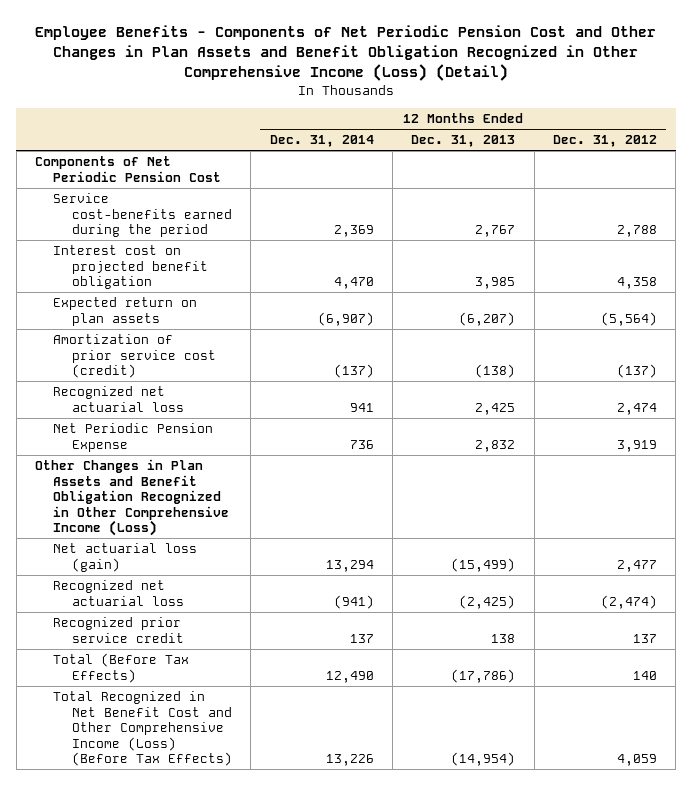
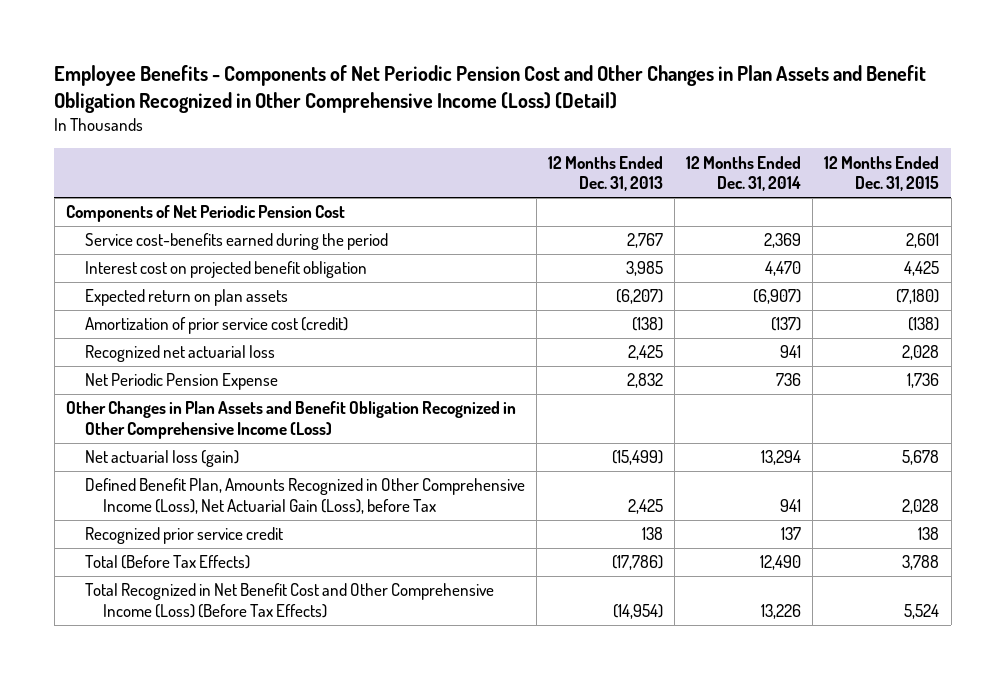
[553,135,658,148] Dec. 31, 2012 -> none
none -> [824,155,940,192] 12 Months Ended Dec. 31, 2015
[53,580,184,606] Recognized net actuarial loss -> [84,478,525,515] Defined Benefit Plan, Amounts Recognized in Other Comprehensive Income (Loss), Net Actuarial Gain (Loss), before Tax
[333,594,374,609] (941) -> [780,499,802,513] 941
[459,594,516,609] (2,425) -> [627,499,663,515] 2,425

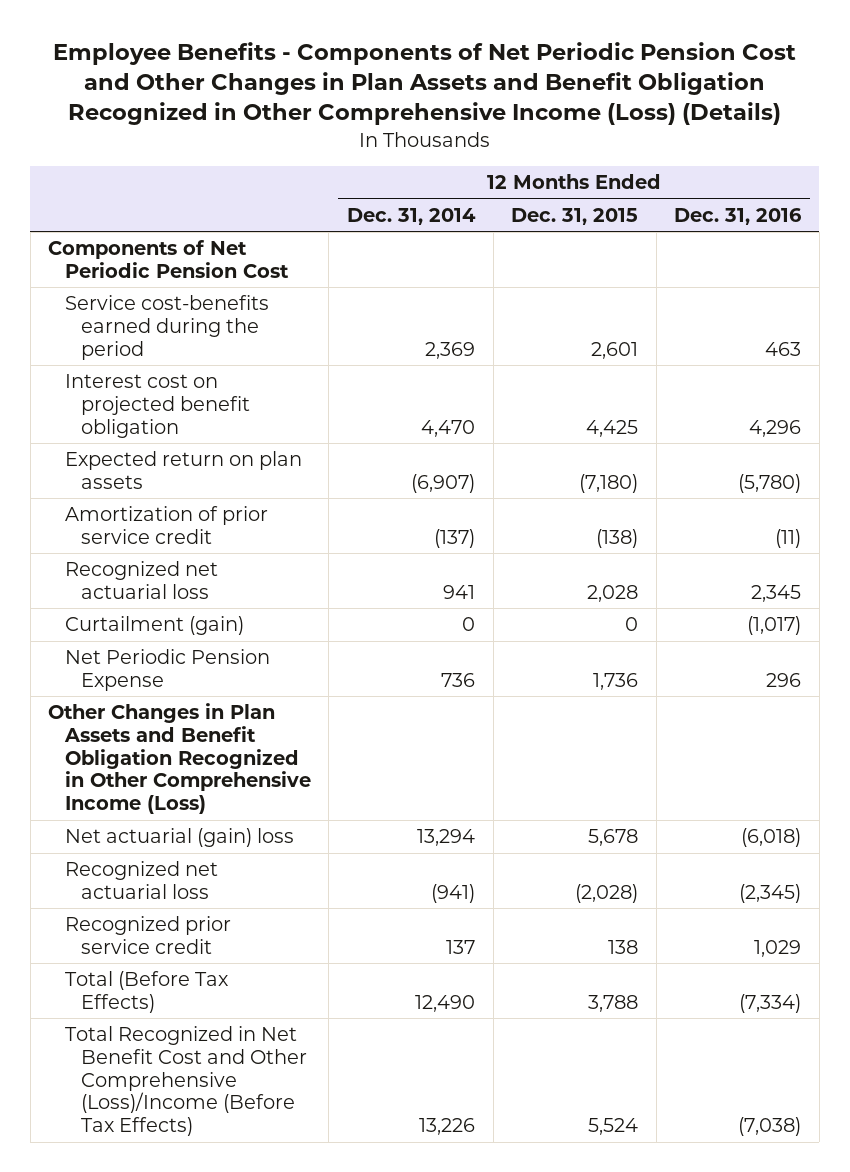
[54,65,927,113] Employee Benefits - Components of Net Periodic Pension Cost and Other Changes in Plan Assets and Benefit Obligation Recognized in Other Comprehensive Income (Loss) (Detail) -> [52,42,796,126] Employee Benefits - Components of Net Periodic Pension Cost and Other Changes in Plan Assets and Benefit Obligation Recognized in Other Comprehensive Income (Loss) (Details)
[547,155,663,192] 12 Months Ended Dec. 31, 2013 -> none
none -> [674,207,803,225] Dec. 31, 2016
[84,317,348,335] Amortization of prior service cost (credit) -> [64,506,268,544] Amortization of prior service credit
none -> [64,616,244,636] Curtailment (gain)
[84,450,239,468] Net actuarial loss (gain) -> [64,828,294,848] Net actuarial (gain) loss
[84,478,525,515] Defined Benefit Plan, Amounts Recognized in Other Comprehensive Income (Loss), Net Actuarial Gain (Loss), before Tax -> [64,861,218,899] Recognized net actuarial loss
[780,499,802,513] 941 -> [430,883,475,903] (941)
[902,499,940,515] 2,028 -> [575,883,639,903] (2,028)
[84,583,494,619] Total Recognized in Net Benefit Cost and Other Comprehensive Income (Loss) (Before Tax Effects) -> [64,1026,308,1137] Total Recognized in Net Benefit Cost and Other Comprehensive (Loss)/Income (Before Tax Effects)

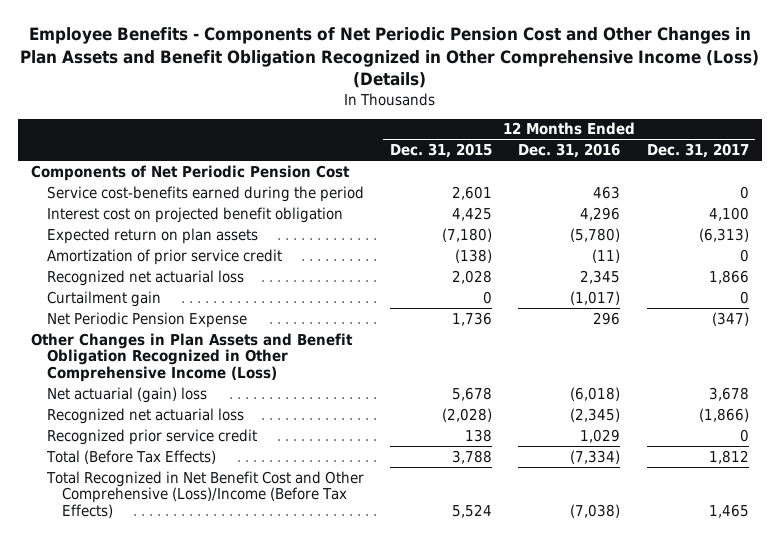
[346,207,476,225] Dec. 31, 2014 -> none
none -> [646,143,749,159] Dec. 31, 2017
[64,616,244,636] Curtailment (gain) -> [46,290,161,307] Curtailment gain

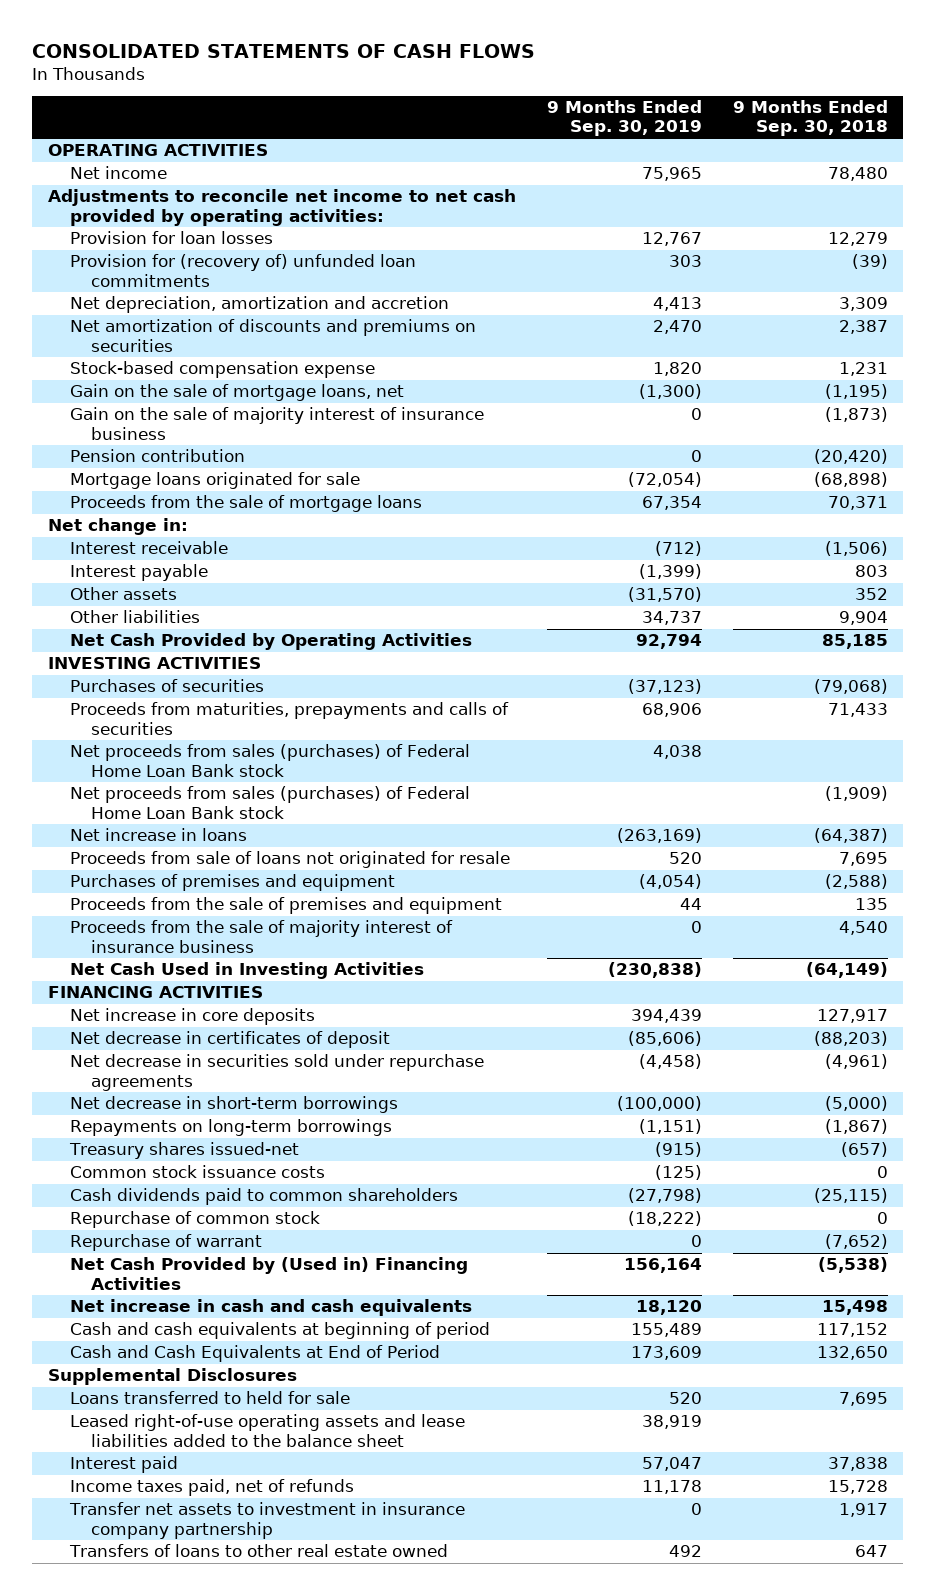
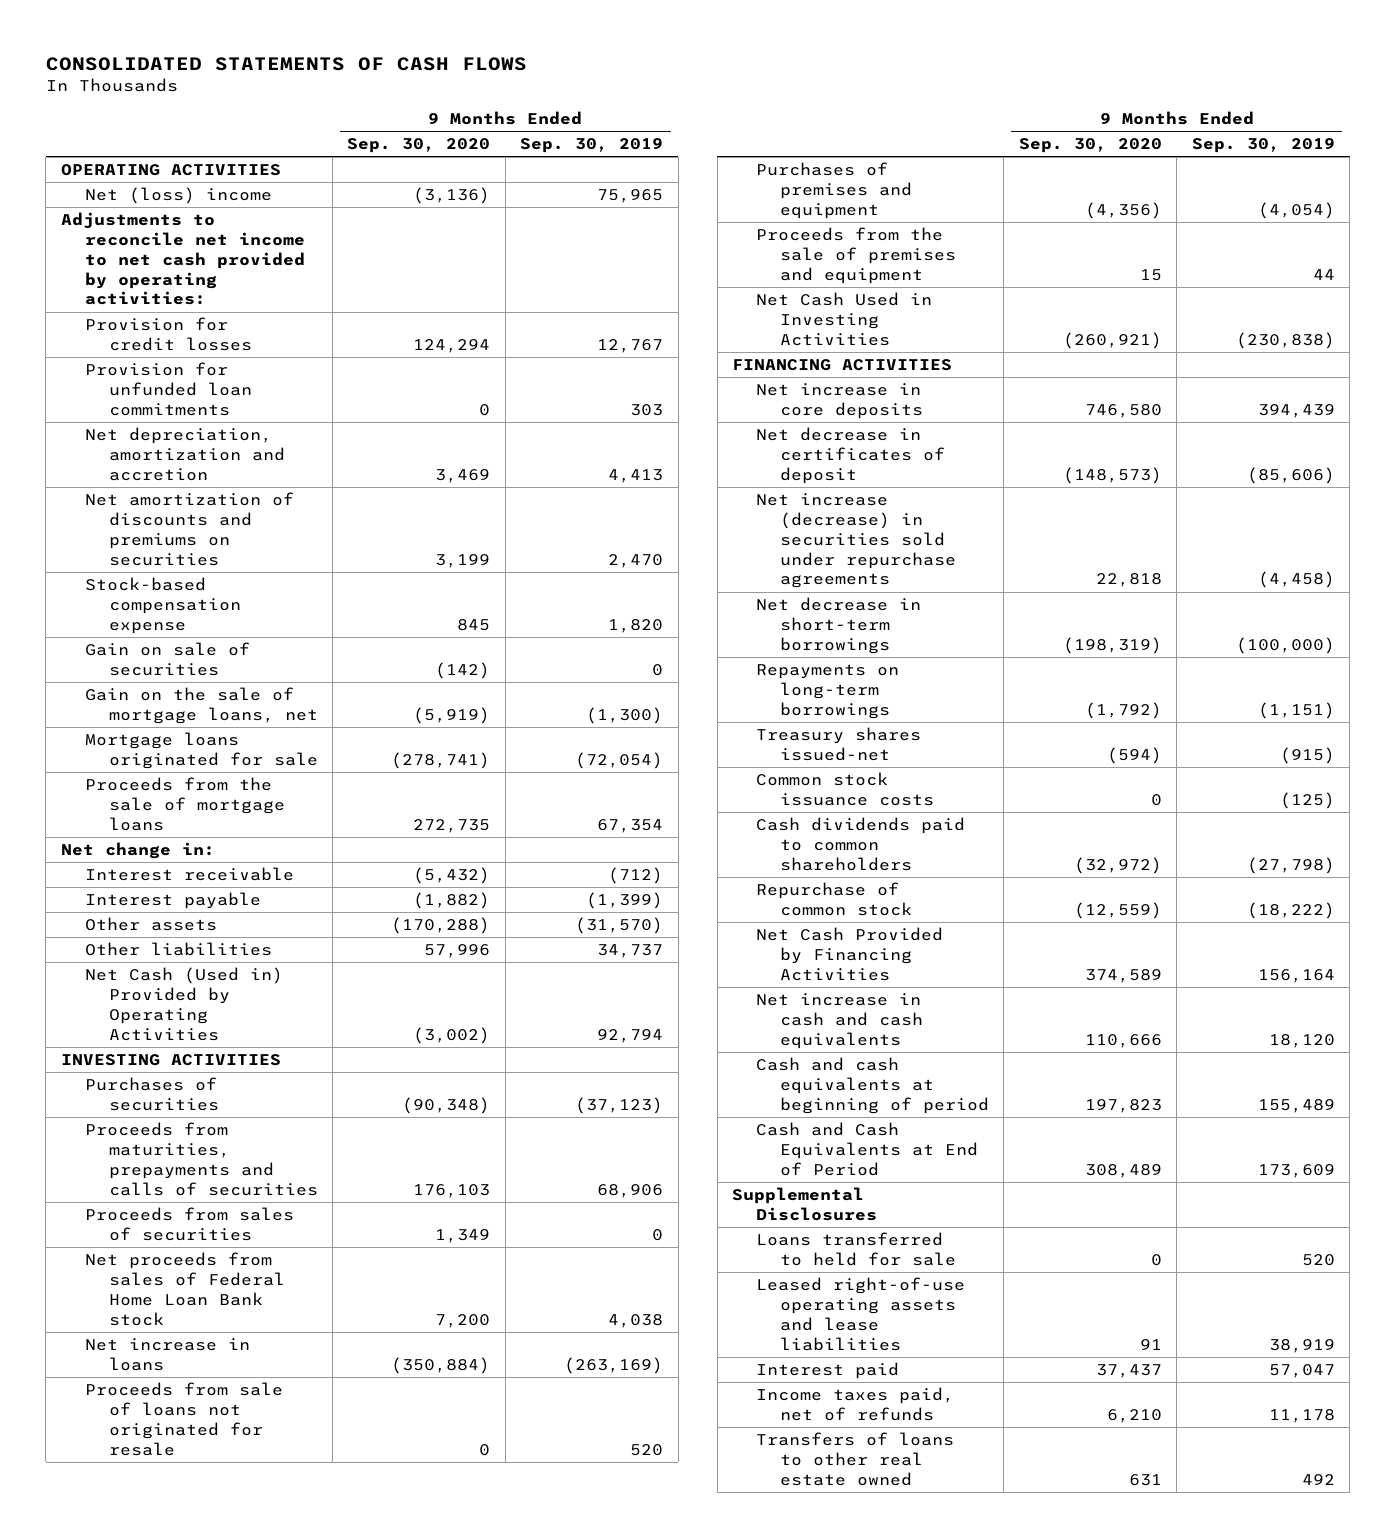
[732,100,888,137] 9 Months Ended Sep. 30, 2018 -> none
none -> [347,138,491,154] Sep. 30, 2020
[69,166,167,180] Net income -> [84,186,272,204] Net (loss) income
[69,231,273,245] Provision for loan losses -> [84,316,252,351] Provision for credit losses
[69,254,416,287] Provision for (recovery of) unfunded loan commitments -> [84,361,252,416] Provision for unfunded loan commitments
none -> [84,641,250,676] Gain on sale of securities
[69,407,484,440] Gain on the sale of majority interest of insurance business -> none
[69,449,245,463] Pension contribution -> none
[69,633,472,651] Net Cash Provided by Operating Activities -> [84,966,283,1041] Net Cash (Used in) Provided by Operating Activities
[69,786,470,819] Net proceeds from sales (purchases) of Federal Home Loan Bank stock -> none
none -> [84,1206,294,1241] Proceeds from sales of securities
[69,744,470,777] Net proceeds from sales (purchases) of Federal Home Loan Bank stock -> [84,1251,285,1326] Net proceeds from sales of Federal Home Loan Bank stock
[69,920,453,953] Proceeds from the sale of majority interest of insurance business -> none
[69,1054,484,1091] Net decrease in securities sold under repurchase agreements -> [756,492,957,589] Net increase (decrease) in securities sold under repurchase agreements
[69,1234,262,1252] Repurchase of warrant -> none
[69,1257,468,1290] Net Cash Provided by (Used in) Financing Activities -> [756,926,944,981] Net Cash Provided by Financing Activities
[69,1414,465,1447] Leased right-of-use operating assets and lease liabilities added to the balance sheet -> [756,1276,966,1351] Leased right-of-use operating assets and lease liabilities
[68,1502,465,1539] Transfer net assets to investment in insurance company partnership -> none

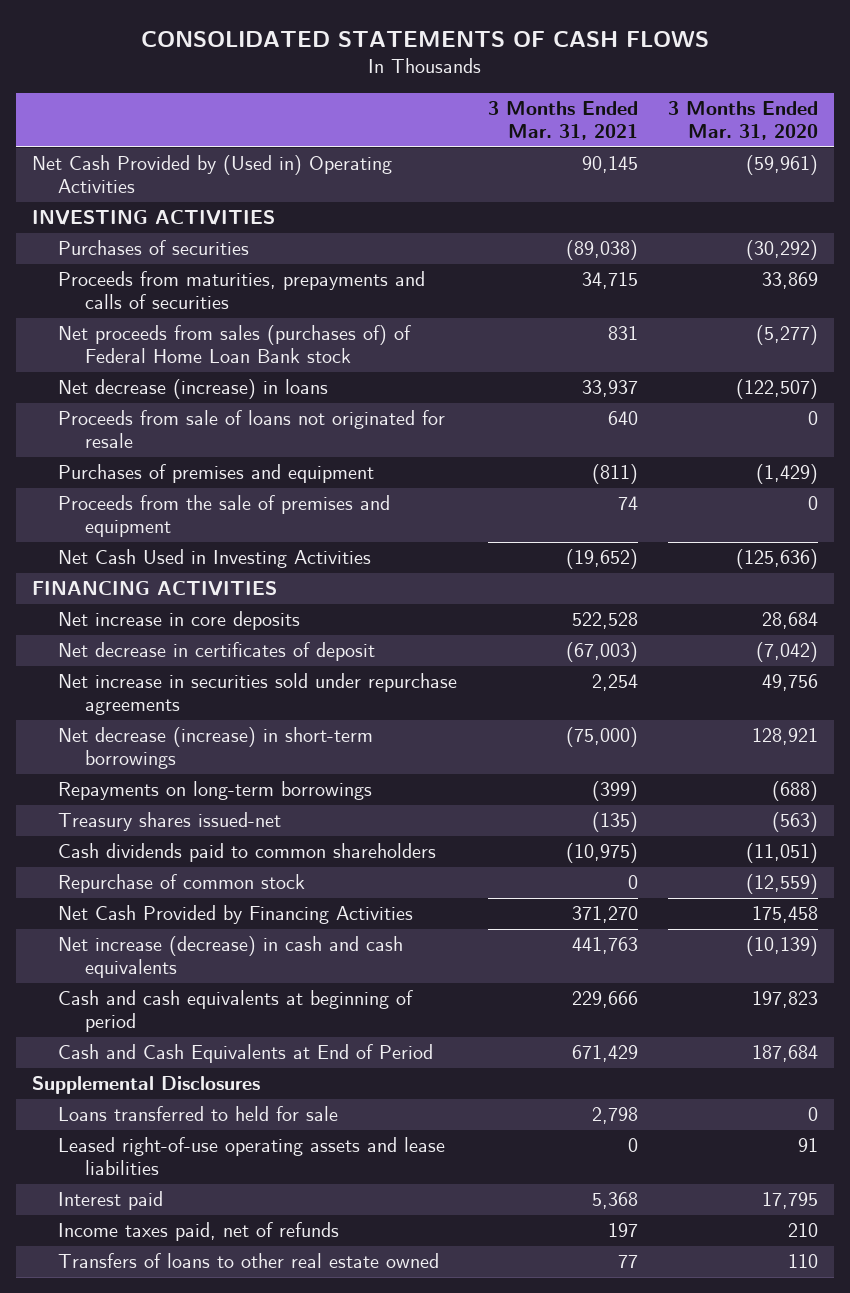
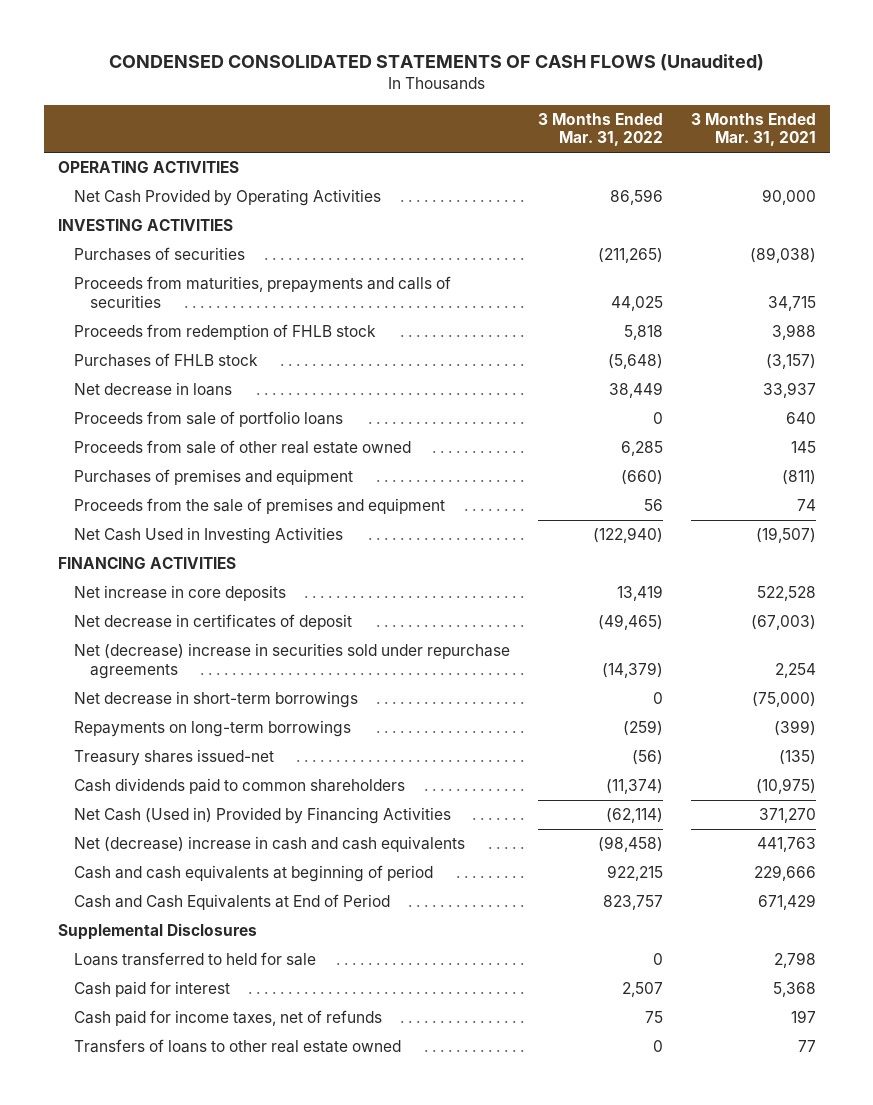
[140,30,709,47] CONSOLIDATED STATEMENTS OF CASH FLOWS -> [108,53,764,71] CONDENSED CONSOLIDATED STATEMENTS OF CASH FLOWS (Unaudited)
[668,101,819,141] 3 Months Ended Mar. 31, 2020 -> none
none -> [537,112,663,147] 3 Months Ended Mar. 31, 2022
none -> [57,161,239,174] OPERATING ACTIVITIES
[31,155,392,194] Net Cash Provided by (Used in) Operating Activities -> [73,189,381,207] Net Cash Provided by Operating Activities
[581,156,638,174] 90,145 -> [761,189,816,206] 90,000
[58,325,412,364] Net proceeds from sales (purchases of) of Federal Home Loan Bank stock -> none
none -> [73,324,376,341] Proceeds from redemption of FHLB stock
none -> [73,353,258,368] Purchases of FHLB stock
[58,379,329,400] Net decrease (increase) in loans -> [73,382,232,397] Net decrease in loans
[58,410,446,449] Proceeds from sale of loans not originated for resale -> [73,411,343,428] Proceeds from sale of portfolio loans
none -> [73,440,411,455] Proceeds from sale of other real estate owned
[565,549,638,570] (19,652) -> [755,527,816,544] (19,507)
[58,673,458,716] Net increase in securities sold under repurchase agreements -> [73,643,510,679] Net (decrease) increase in securities sold under repurchase agreements
[58,727,374,770] Net decrease (increase) in short-term borrowings -> [73,691,358,709] Net decrease in short-term borrowings
[58,874,306,894] Repurchase of common stock -> none
[58,905,414,925] Net Cash Provided by Financing Activities -> [73,807,451,825] Net Cash (Used in) Provided by Financing Activities
[58,936,404,979] Net increase (decrease) in cash and cash equivalents -> [73,836,465,853] Net (decrease) increase in cash and cash equivalents
[58,1137,446,1176] Leased right-of-use operating assets and lease liabilities -> none
[58,1191,164,1211] Interest paid -> [73,981,230,998] Cash paid for interest
[58,1222,340,1242] Income taxes paid, net of refunds -> [73,1010,382,1027] Cash paid for income taxes, net of refunds

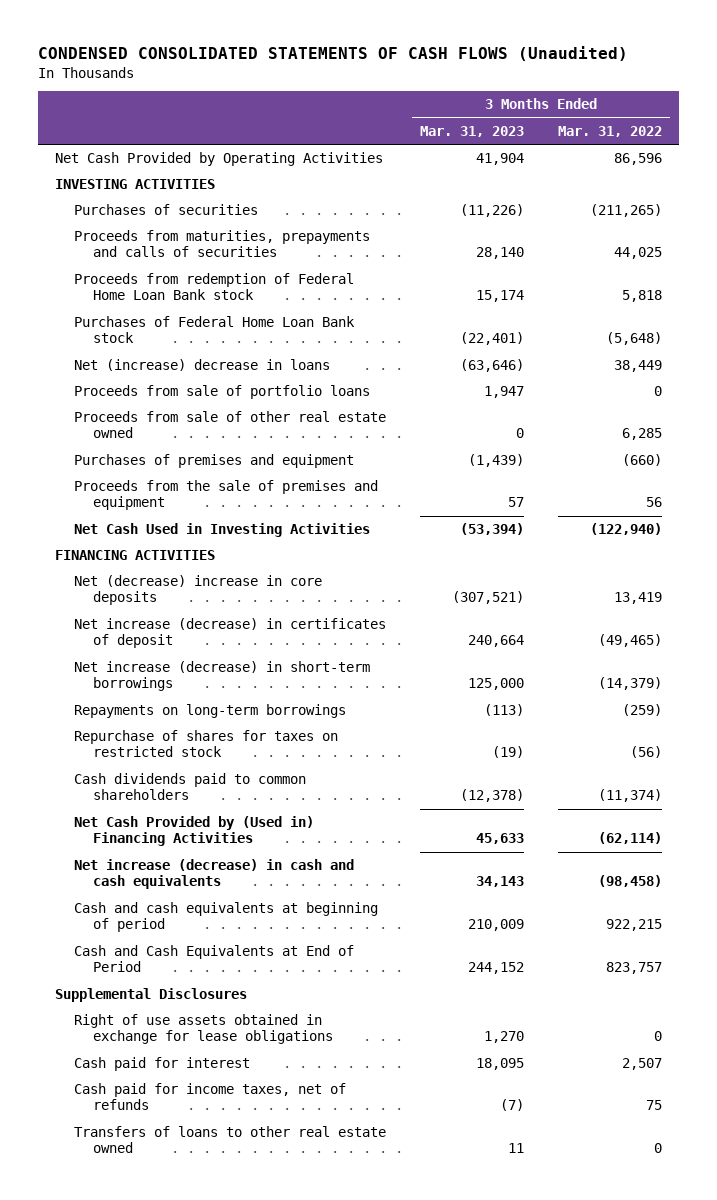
[690,112,816,147] 3 Months Ended Mar. 31, 2021 -> none
none -> [419,125,524,137] Mar. 31, 2023
[57,161,239,174] OPERATING ACTIVITIES -> none
[73,324,376,341] Proceeds from redemption of FHLB stock -> [74,273,355,301] Proceeds from redemption of Federal Home Loan Bank stock
[73,353,258,368] Purchases of FHLB stock -> [74,316,356,344] Purchases of Federal Home Loan Bank stock
[73,382,232,397] Net decrease in loans -> [74,359,331,372] Net (increase) decrease in loans
[73,643,510,679] Net (decrease) increase in securities sold under repurchase agreements -> none
[73,585,286,602] Net increase in core deposits -> [74,575,323,606] Net (decrease) increase in core deposits
[73,614,352,631] Net decrease in certificates of deposit -> [74,618,387,649] Net increase (decrease) in certificates of deposit
[73,691,358,709] Net decrease in short-term borrowings -> [74,661,371,692] Net increase (decrease) in short-term borrowings
[652,692,663,705] 0 -> [597,677,662,691] (14,379)
[73,749,274,767] Treasury shares issued-net -> [74,730,339,758] Repurchase of shares for taxes on restricted stock
[73,807,451,825] Net Cash (Used in) Provided by Financing Activities -> [74,816,315,847] Net Cash Provided by (Used in) Financing Activities
[73,836,465,853] Net (decrease) increase in cash and cash equivalents -> [74,859,355,890] Net increase (decrease) in cash and cash equivalents
[73,952,316,967] Loans transferred to held for sale -> none
none -> [74,1014,333,1045] Right of use assets obtained in exchange for lease obligations

